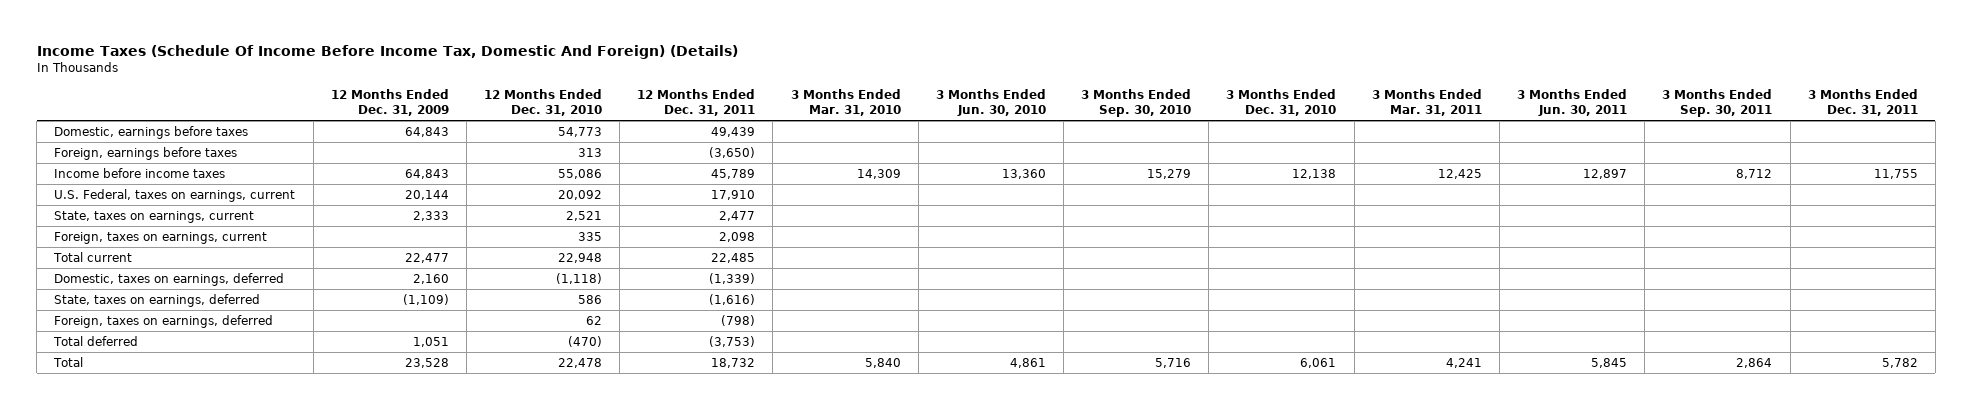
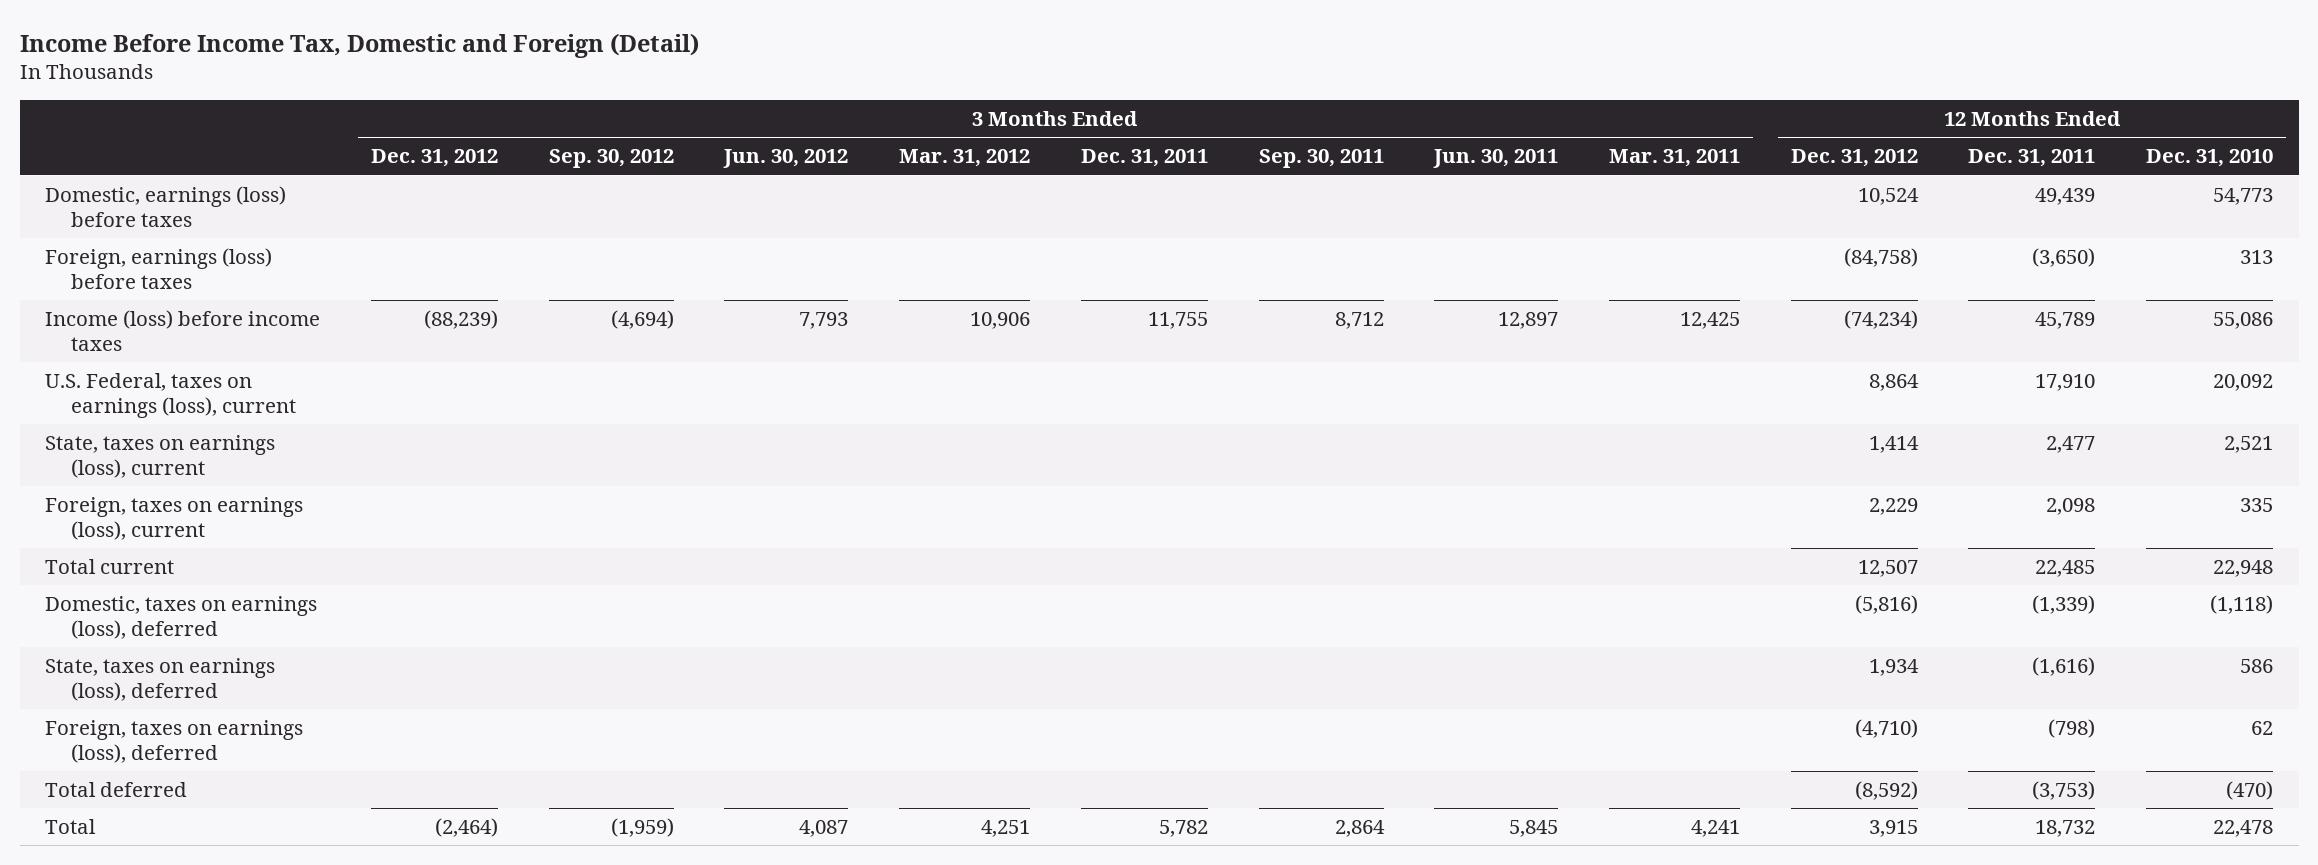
[36,44,738,59] Income Taxes (Schedule Of Income Before Income Tax, Domestic And Foreign) (Details) -> [19,32,699,58] Income Before Income Tax, Domestic and Foreign (Detail)
[330,89,449,117] 12 Months Ended Dec. 31, 2009 -> none
[790,89,901,117] 3 Months Ended Mar. 31, 2010 -> none
[935,89,1046,117] 3 Months Ended Jun. 30, 2010 -> none
[1081,89,1192,118] 3 Months Ended Sep. 30, 2010 -> none
[1226,89,1337,117] 3 Months Ended Dec. 31, 2010 -> none
none -> [370,149,498,168] Dec. 31, 2012
none -> [548,149,674,169] Sep. 30, 2012
none -> [723,149,849,169] Jun. 30, 2012
none -> [899,149,1031,168] Mar. 31, 2012
none -> [1790,149,1918,168] Dec. 31, 2012
[54,125,249,139] Domestic, earnings before taxes -> [45,186,287,228] Domestic, earnings (loss) before taxes
[54,146,238,160] Foreign, earnings before taxes -> [45,248,273,290] Foreign, earnings (loss) before taxes
[54,167,226,178] Income before income taxes -> [45,310,321,352] Income (loss) before income taxes
[54,188,296,202] U.S. Federal, taxes on earnings, current -> [45,373,297,419] U.S. Federal, taxes on earnings (loss), current
[54,210,255,223] State, taxes on earnings, current -> [45,435,276,479] State, taxes on earnings (loss), current
[54,231,268,244] Foreign, taxes on earnings, current -> [45,497,304,541] Foreign, taxes on earnings (loss), current
[54,272,285,286] Domestic, taxes on earnings, deferred -> [45,596,318,640] Domestic, taxes on earnings (loss), deferred
[54,293,261,307] State, taxes on earnings, deferred -> [45,658,276,702] State, taxes on earnings (loss), deferred
[54,314,274,328] Foreign, taxes on earnings, deferred -> [45,720,304,764] Foreign, taxes on earnings (loss), deferred

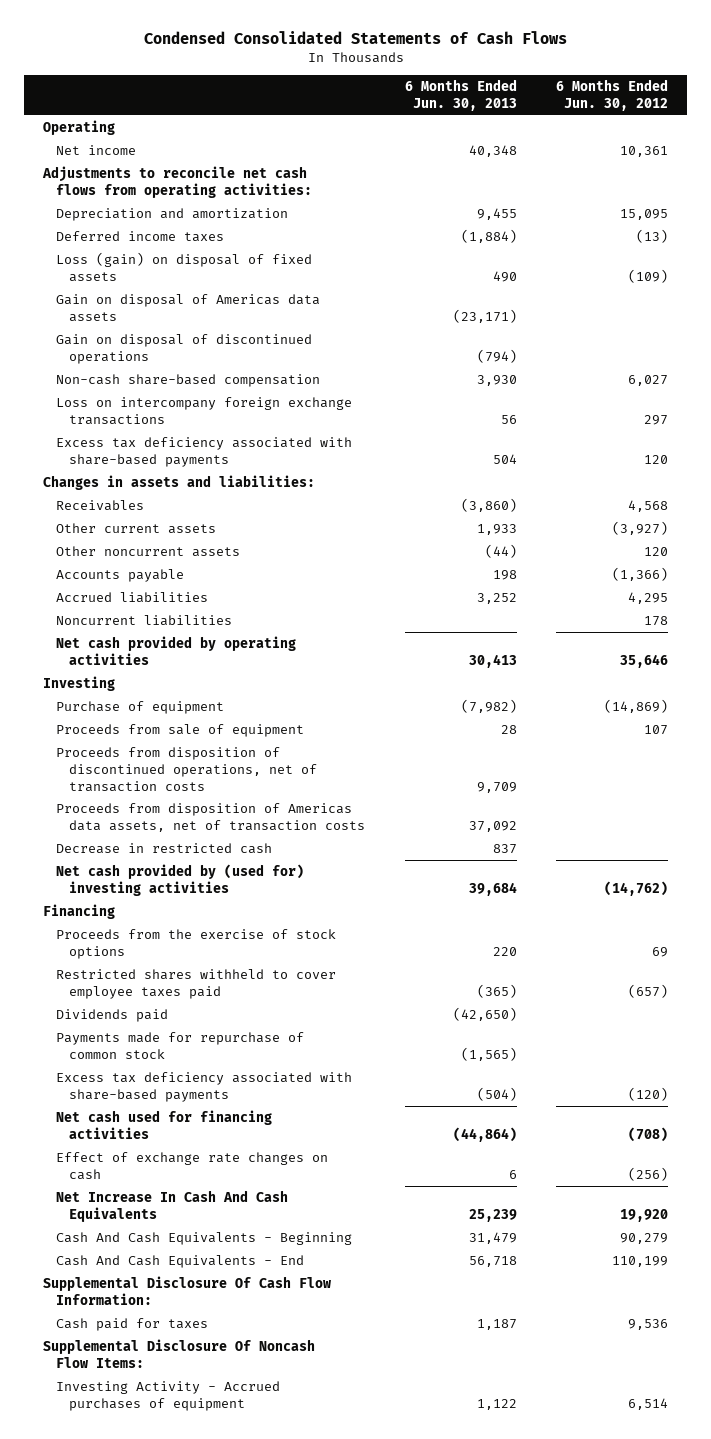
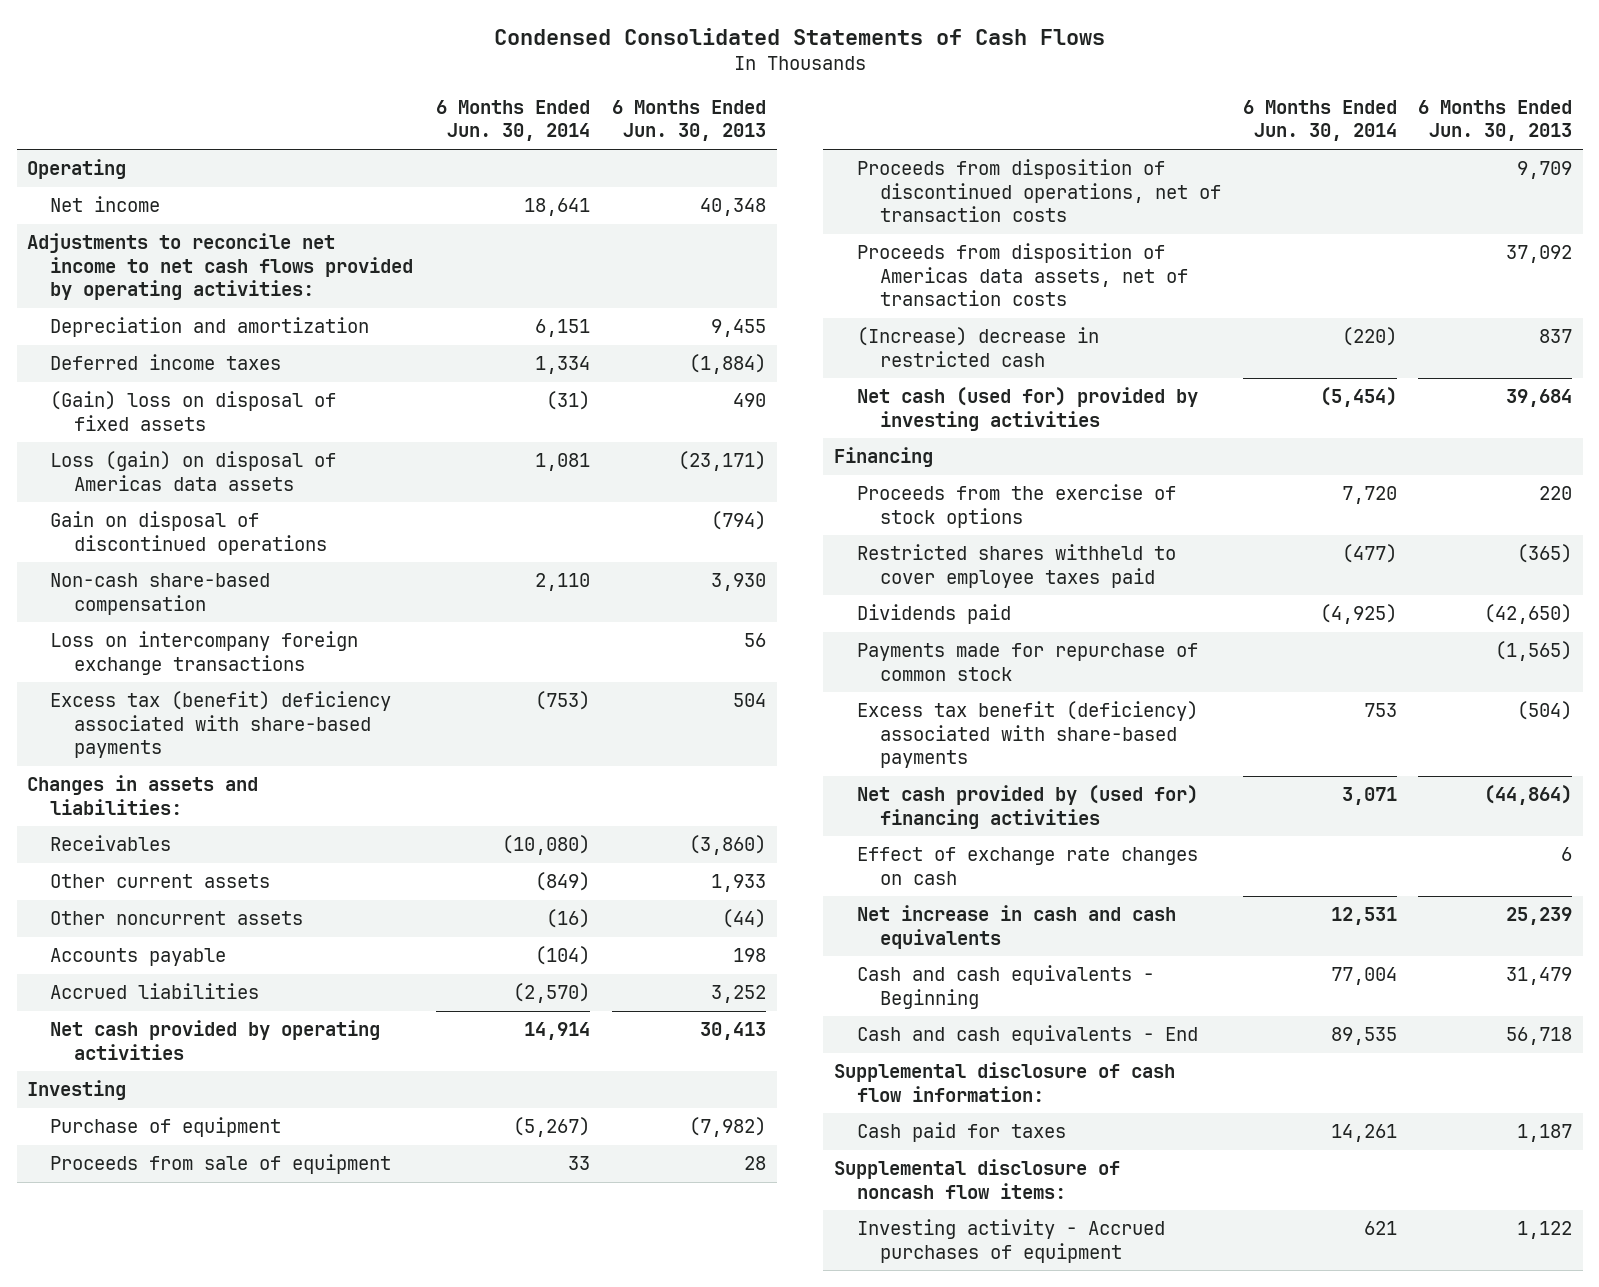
[555,78,668,111] 6 Months Ended Jun. 30, 2012 -> none
none -> [436,100,591,142] 6 Months Ended Jun. 30, 2014
[42,165,313,198] Adjustments to reconcile net cash flows from operating activities: -> [27,233,414,300] Adjustments to reconcile net income to net cash flows provided by operating activities:
[56,251,313,282] Loss (gain) on disposal of fixed assets -> [50,391,337,431] (Gain) loss on disposal of fixed assets
[56,293,321,322] Gain on disposal of Americas data assets -> [50,451,337,491] Loss (gain) on disposal of Americas data assets
[56,436,353,467] Excess tax deficiency associated with share-based payments -> [50,691,392,758] Excess tax (benefit) deficiency associated with share-based payments
[56,614,233,626] Noncurrent liabilities -> none
[56,842,273,854] Decrease in restricted cash -> [856,327,1099,367] (Increase) decrease in restricted cash
[56,863,305,896] Net cash provided by (used for) investing activities -> [856,387,1198,431] Net cash (used for) provided by investing activities
[56,1071,353,1102] Excess tax deficiency associated with share-based payments -> [856,701,1198,768] Excess tax benefit (deficiency) associated with share-based payments
[56,1109,273,1139] Net cash used for financing activities -> [856,785,1198,829] Net cash provided by (used for) financing activities
[56,1189,289,1222] Net Increase In Cash And Cash Equivalents -> [856,905,1176,949] Net increase in cash and cash equivalents
[56,1231,353,1245] Cash And Cash Equivalents - Beginning -> [856,965,1154,1009] Cash and cash equivalents - Beginning
[56,1254,305,1268] Cash And Cash Equivalents - End -> [856,1025,1198,1046] Cash and cash equivalents - End
[43,1275,332,1305] Supplemental Disclosure Of Cash Flow Information: -> [833,1062,1175,1102] Supplemental disclosure of cash flow information:
[43,1338,316,1368] Supplemental Disclosure Of Noncash Flow Items: -> [833,1159,1120,1199] Supplemental disclosure of noncash flow items:
[56,1380,281,1411] Investing Activity - Accrued purchases of equipment -> [856,1219,1165,1263] Investing activity - Accrued purchases of equipment

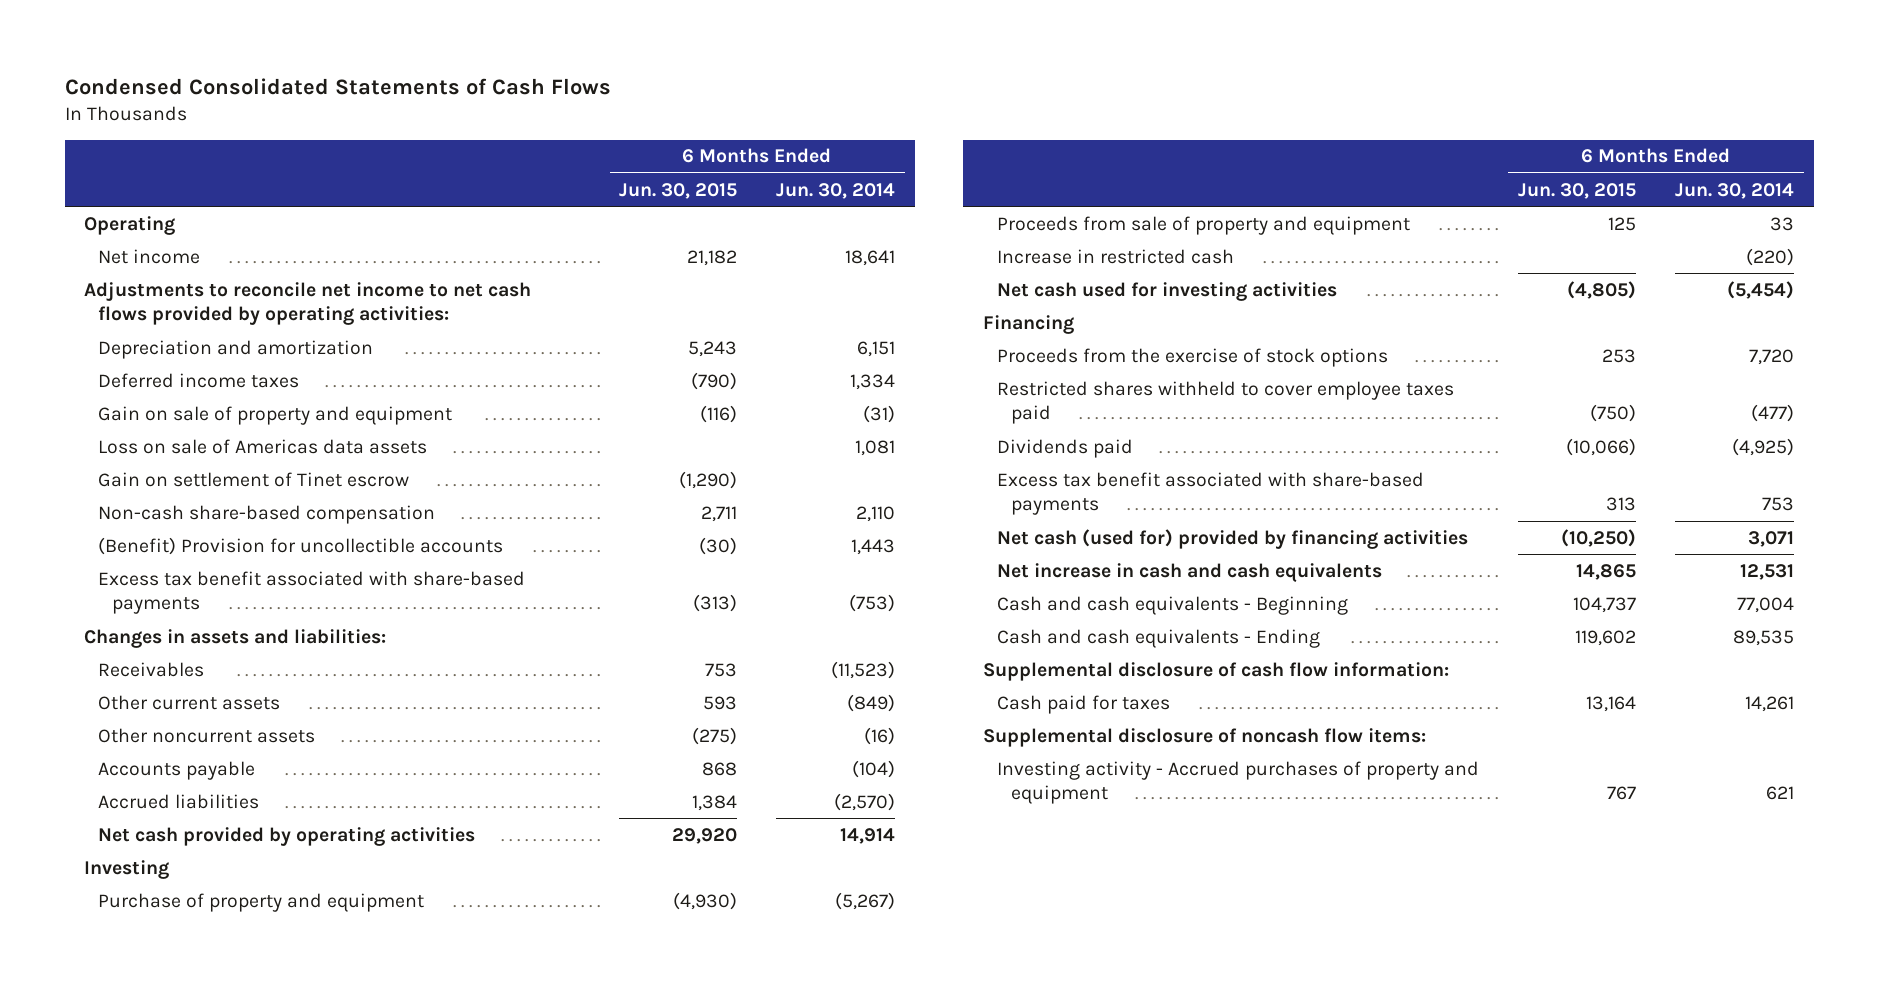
[611,100,766,142] 6 Months Ended Jun. 30, 2013 -> none
none -> [619,182,738,199] Jun. 30, 2015
[50,511,327,555] Gain on disposal of discontinued operations -> none
[50,391,337,431] (Gain) loss on disposal of fixed assets -> [98,405,453,425] Gain on sale of property and equipment
[50,451,337,491] Loss (gain) on disposal of Americas data assets -> [98,438,428,454] Loss on sale of Americas data assets
none -> [98,471,410,487] Gain on settlement of Tinet escrow
[50,631,359,675] Loss on intercompany foreign exchange transactions -> none
none -> [98,536,504,555] (Benefit) Provision for uncollectible accounts
[50,691,392,758] Excess tax (benefit) deficiency associated with share-based payments -> [98,570,526,614] Excess tax benefit associated with share-based payments
[502,835,591,856] (10,080) -> [831,660,896,679] (11,523)
[856,159,1222,222] Proceeds from disposition of discontinued operations, net of transaction costs -> none
[856,243,1189,306] Proceeds from disposition of Americas data assets, net of transaction costs -> none
[50,1117,282,1138] Purchase of equipment -> [98,892,425,912] Purchase of property and equipment
[50,1154,392,1175] Proceeds from sale of equipment -> [996,215,1410,235] Proceeds from sale of property and equipment
[856,327,1099,367] (Increase) decrease in restricted cash -> [996,248,1234,264] Increase in restricted cash
[856,387,1198,431] Net cash (used for) provided by investing activities -> [996,281,1337,301] Net cash used for investing activities
[856,643,1198,681] Payments made for repurchase of common stock -> none
[856,847,1198,885] Effect of exchange rate changes on cash -> none
[856,701,1198,768] Excess tax benefit (deficiency) associated with share-based payments -> [996,471,1424,515] Excess tax benefit associated with share-based payments
[856,785,1198,829] Net cash provided by (used for) financing activities -> [996,528,1468,549] Net cash (used for) provided by financing activities
[856,1025,1198,1046] Cash and cash equivalents - End -> [996,628,1320,648] Cash and cash equivalents - Ending
[856,1219,1165,1263] Investing activity - Accrued purchases of equipment -> [996,760,1479,804] Investing activity - Accrued purchases of property and equipment

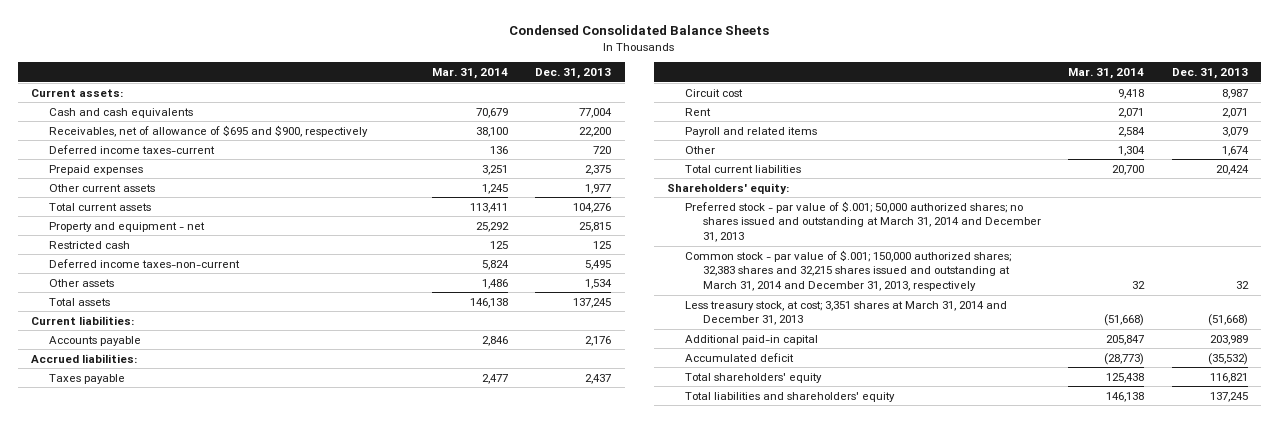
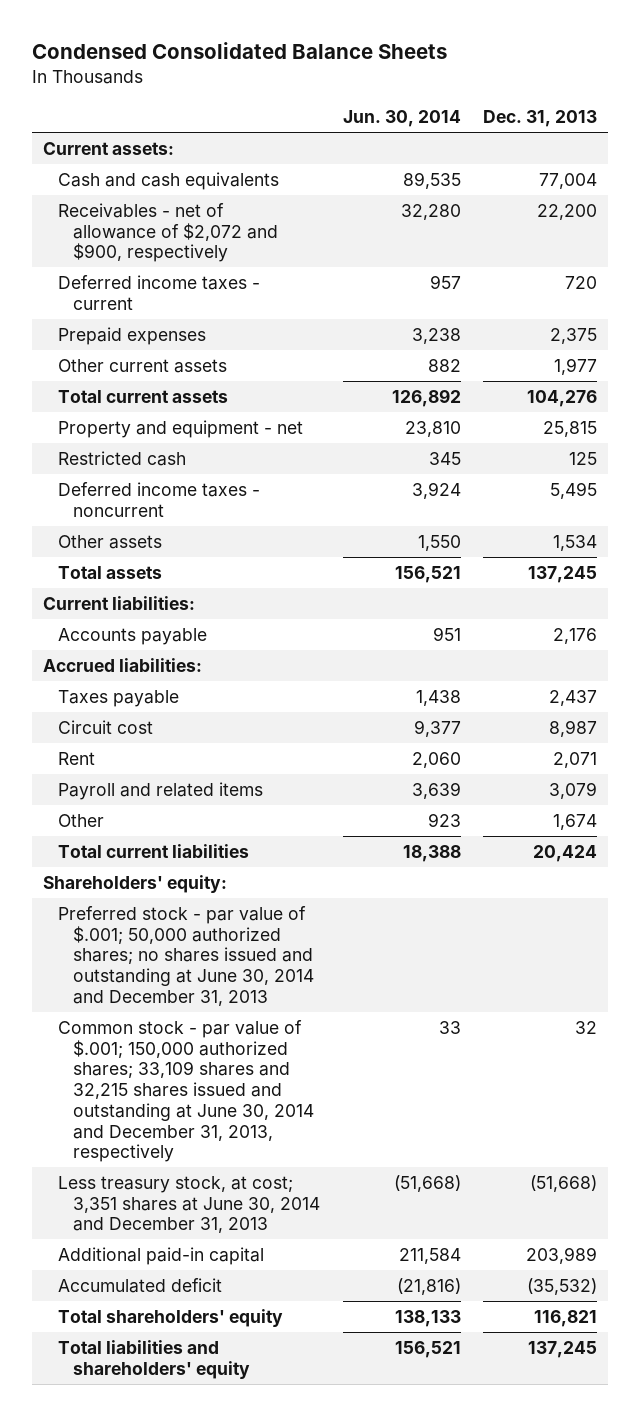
[432,68,509,80] Mar. 31, 2014 -> none
none -> [342,110,461,128] Jun. 30, 2014
[49,124,369,137] Receivables, net of allowance of $695 and $900, respectively -> [58,203,278,263] Receivables - net of allowance of $2,072 and $900, respectively
[49,144,216,154] Deferred income taxes-current -> [58,275,261,310] Deferred income taxes - current
[49,258,241,268] Deferred income taxes-non-current -> [58,482,261,517] Deferred income taxes - noncurrent
[685,200,1042,243] Preferred stock - par value of $.001; 50,000 authorized shares; no shares issued and outstanding at March 31, 2014 and December 31, 2013 -> [58,906,314,1006] Preferred stock - par value of $.001; 50,000 authorized shares; no shares issued and outstanding at June 30, 2014 and December 31, 2013
[685,249,1012,292] Common stock - par value of $.001; 150,000 authorized shares; 32,383 shares and 32,215 shares issued and outstanding at March 31, 2014 and December 31, 2013, respectively -> [58,1020,314,1163] Common stock - par value of $.001; 150,000 authorized shares; 33,109 shares and 32,215 shares issued and outstanding at June 30, 2014 and December 31, 2013, respectively
[685,300,1008,326] Less treasury stock, at cost; 3,351 shares at March 31, 2014 and December 31, 2013 -> [58,1176,320,1234] Less treasury stock, at cost; 3,351 shares at June 30, 2014 and December 31, 2013

